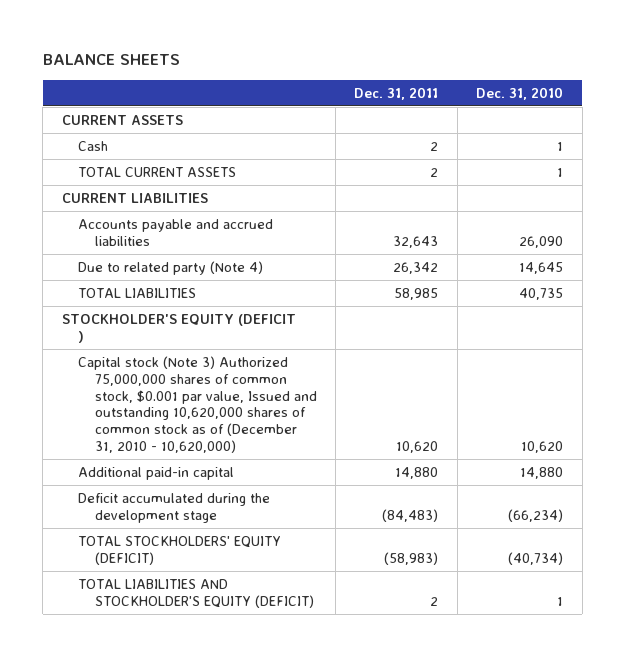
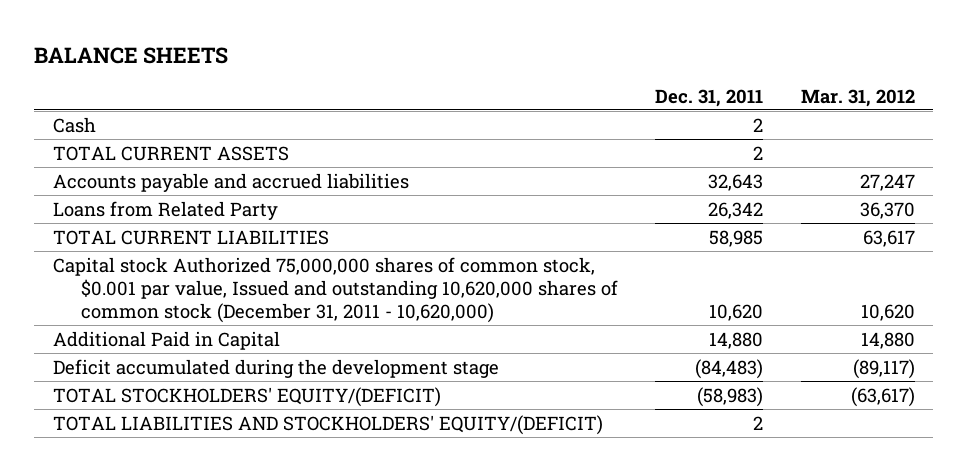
[476,86,564,100] Dec. 31, 2010 -> none
none -> [800,88,915,107] Mar. 31, 2012
[61,114,183,125] CURRENT ASSETS -> none
[61,192,208,203] CURRENT LIABILITIES -> none
[61,313,296,343] STOCKHOLDER'S EQUITY (DEFICIT ) -> none
[78,260,264,275] Due to related party (Note 4) -> [52,200,278,220] Loans from Related Party
[78,287,197,298] TOTAL LIABILITIES -> [52,229,329,245] TOTAL CURRENT LIABILITIES
[78,355,317,454] Capital stock (Note 3) Authorized 75,000,000 shares of common stock, $0.001 par value, Issued and outstanding 10,620,000 shares of common stock as of (December 31, 2010 - 10,620,000) -> [52,256,619,323] Capital stock Authorized 75,000,000 shares of common stock, $0.001 par value, Issued and outstanding 10,620,000 shares of common stock (December 31, 2011 - 10,620,000)
[78,466,235,480] Additional paid-in capital -> [52,330,280,350] Additional Paid in Capital
[78,535,282,565] TOTAL STOCKHOLDERS' EQUITY (DEFICIT) -> [52,386,441,407] TOTAL STOCKHOLDERS' EQUITY/(DEFICIT)
[78,578,314,608] TOTAL LIABILITIES AND STOCKHOLDER'S EQUITY (DEFICIT) -> [52,414,603,435] TOTAL LIABILITIES AND STOCKHOLDERS' EQUITY/(DEFICIT)

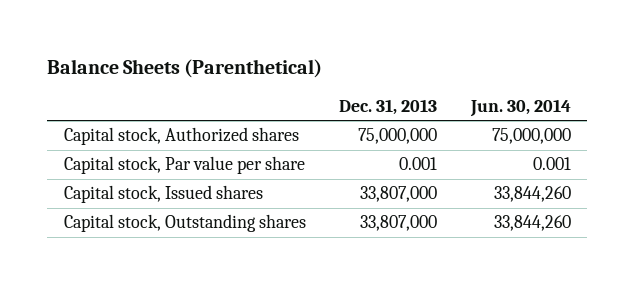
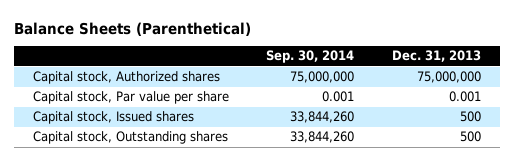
[469,98,571,117] Jun. 30, 2014 -> none
none -> [266,50,355,64] Sep. 30, 2014
[360,186,438,203] 33,807,000 -> [459,111,481,123] 500
[360,215,438,232] 33,807,000 -> [459,131,481,143] 500

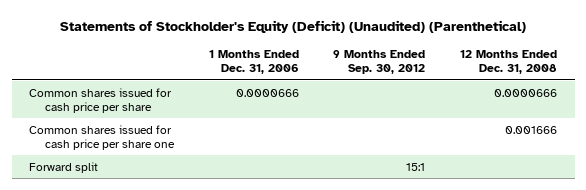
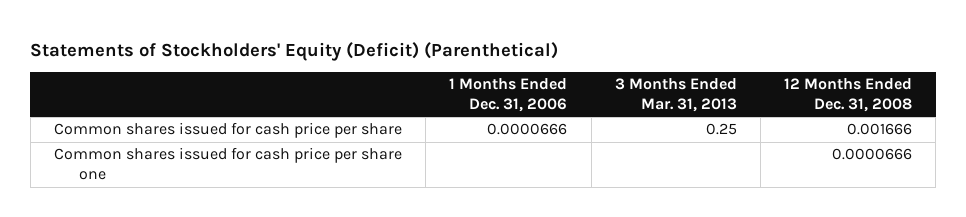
[60,19,527,33] Statements of Stockholder's Equity (Deficit) (Unaudited) (Parenthetical) -> [30,41,559,61] Statements of Stockholders' Equity (Deficit) (Parenthetical)
[333,50,426,75] 9 Months Ended Sep. 30, 2012 -> none
none -> [614,78,737,113] 3 Months Ended Mar. 31, 2013
[29,161,99,173] Forward split -> none
[494,88,558,97] 0.0000666 -> [847,123,913,136] 0.001666
[505,125,558,134] 0.001666 -> [832,148,913,161] 0.0000666

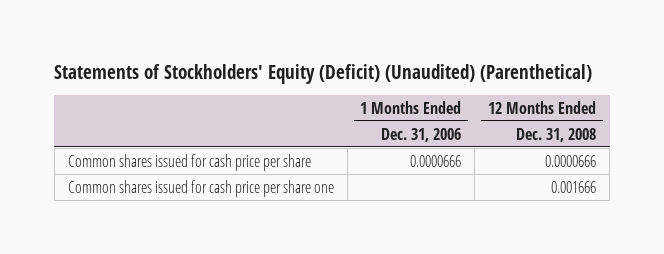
[30,41,559,61] Statements of Stockholders' Equity (Deficit) (Parenthetical) -> [54,64,593,85] Statements of Stockholders' Equity (Deficit) (Unaudited) (Parenthetical)
[614,78,737,113] 3 Months Ended Mar. 31, 2013 -> none
[847,123,913,136] 0.001666 -> [545,154,597,167] 0.0000666
[832,148,913,161] 0.0000666 -> [551,180,597,193] 0.001666

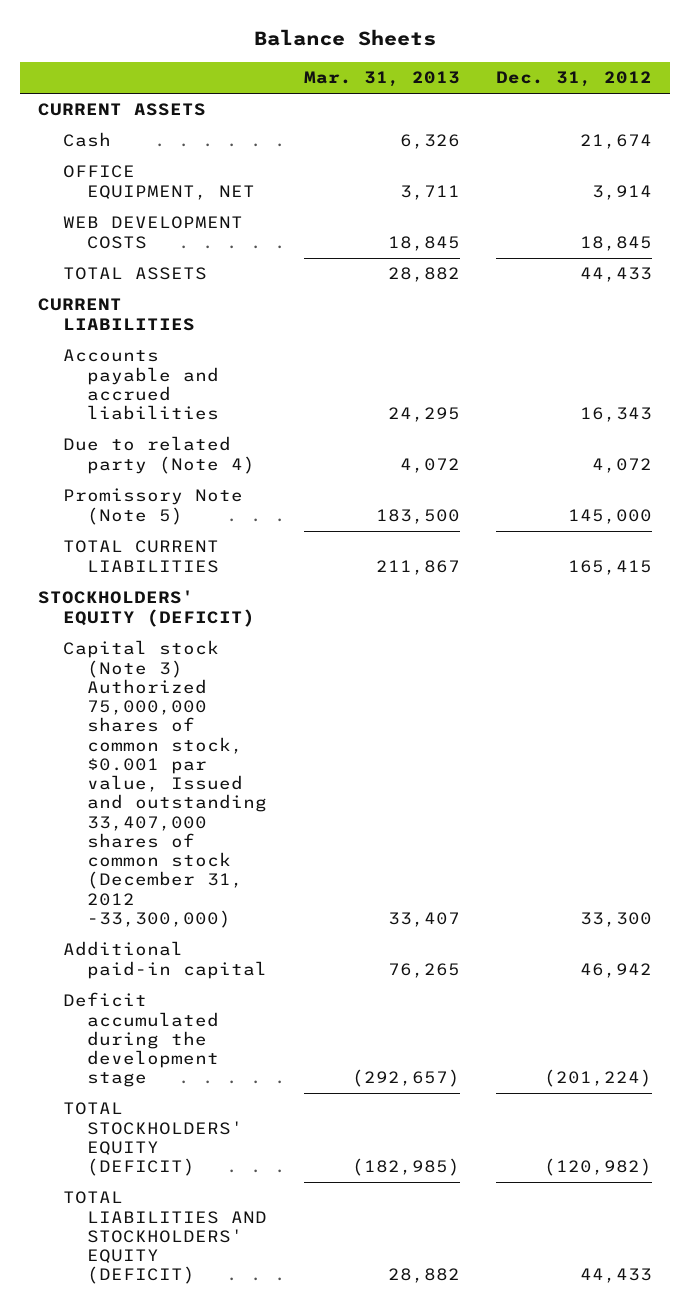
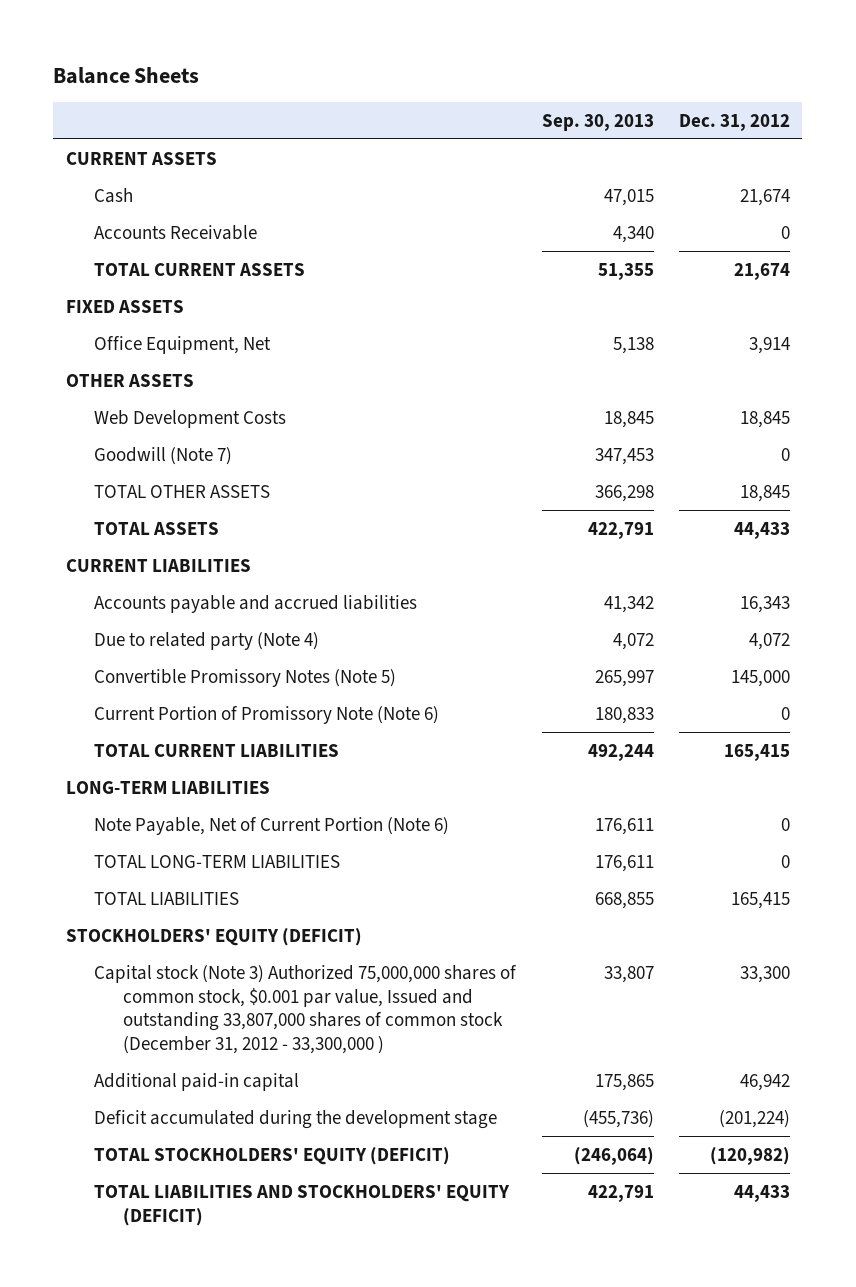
[303,71,460,88] Mar. 31, 2013 -> none
none -> [541,113,654,131] Sep. 30, 2013
none -> [94,224,258,240] Accounts Receivable
none -> [94,262,306,276] TOTAL CURRENT ASSETS
none -> [66,299,185,313] FIXED ASSETS
[62,165,256,200] OFFICE EQUIPMENT, NET -> [94,335,272,354] Office Equipment, Net
none -> [66,373,195,387] OTHER ASSETS
[62,216,243,249] WEB DEVELOPMENT COSTS -> [94,409,287,428] Web Development Costs
none -> [94,446,233,465] Goodwill (Note 7)
none -> [94,484,271,498] TOTAL OTHER ASSETS
[62,488,243,525] Promissory Note (Note 5) -> [94,668,397,687] Convertible Promissory Notes (Note 5)
none -> [94,705,440,724] Current Portion of Promissory Note (Note 6)
none -> [66,780,271,794] LONG-TERM LIABILITIES
none -> [94,816,450,835] Note Payable, Net of Current Portion (Note 6)
none -> [94,854,341,868] TOTAL LONG-TERM LIABILITIES
none -> [94,891,240,905] TOTAL LIABILITIES
[62,640,268,928] Capital stock (Note 3) Authorized 75,000,000 shares of common stock, $0.001 par value, Issued and outstanding 33,407,000 shares of common stock (December 31, 2012 -33,300,000) -> [94,964,518,1055] Capital stock (Note 3) Authorized 75,000,000 shares of common stock, $0.001 par value, Issued and outstanding 33,807,000 shares of common stock (December 31, 2012 - 33,300,000 )

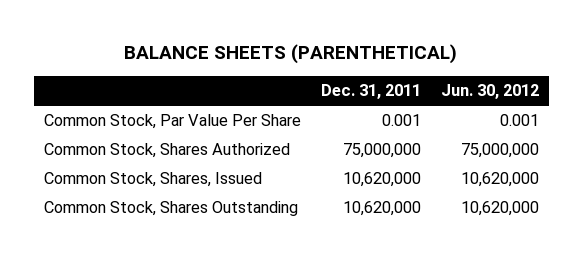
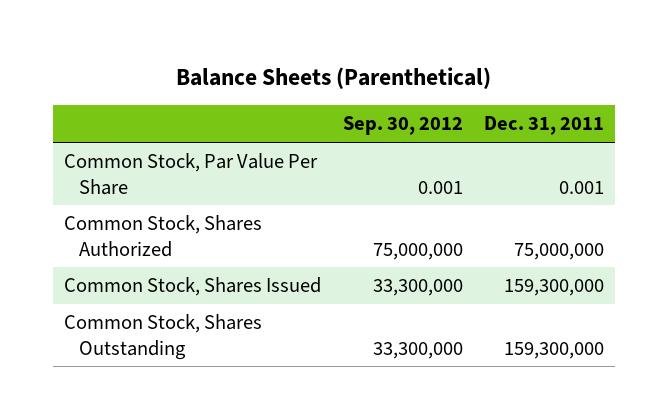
[124,44,458,65] BALANCE SHEETS (PARENTHETICAL) -> [176,66,492,89] Balance Sheets (Parenthetical)
[440,84,539,100] Jun. 30, 2012 -> none
none -> [342,116,463,136] Sep. 30, 2012
[43,172,262,188] Common Stock, Shares, Issued -> [63,277,321,297] Common Stock, Shares Issued
[342,172,421,188] 10,620,000 -> [504,279,605,297] 159,300,000
[342,201,421,217] 10,620,000 -> [504,341,605,359] 159,300,000

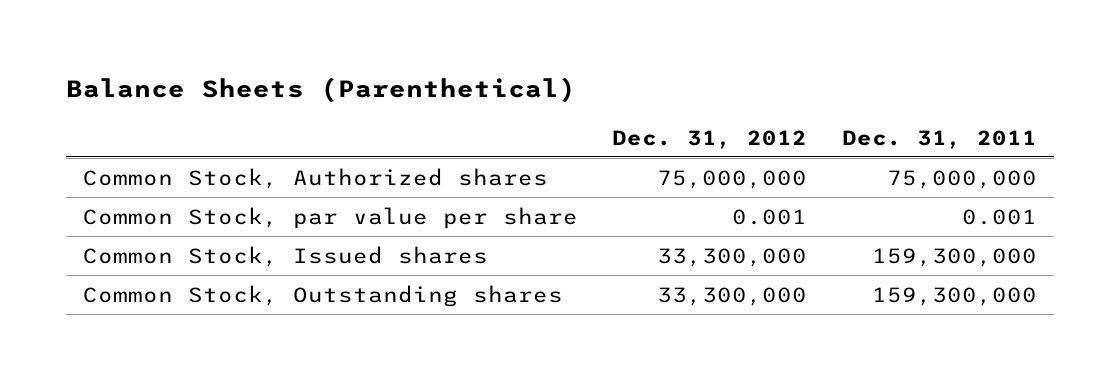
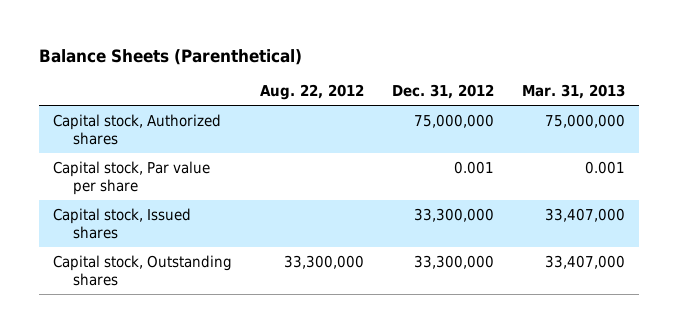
[841,129,1037,149] Dec. 31, 2011 -> none
none -> [260,84,365,101] Aug. 22, 2012
none -> [522,84,626,100] Mar. 31, 2013
[82,167,548,189] Common Stock, Authorized shares -> [53,113,222,145] Capital stock, Authorized shares
[82,206,578,229] Common Stock, par value per share -> [53,160,211,195] Capital stock, Par value per share
[82,245,488,267] Common Stock, Issued shares -> [53,207,192,239] Capital stock, Issued shares
[82,284,563,307] Common Stock, Outstanding shares -> [53,254,233,286] Capital stock, Outstanding shares

